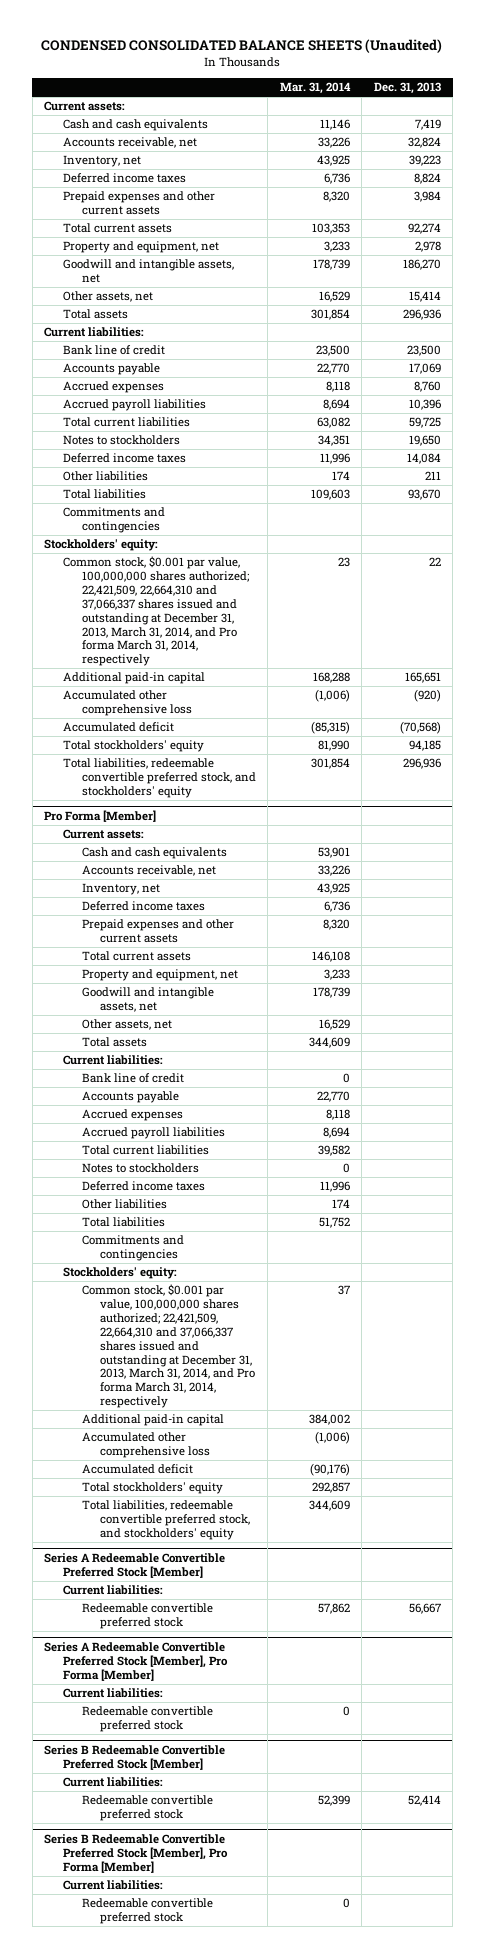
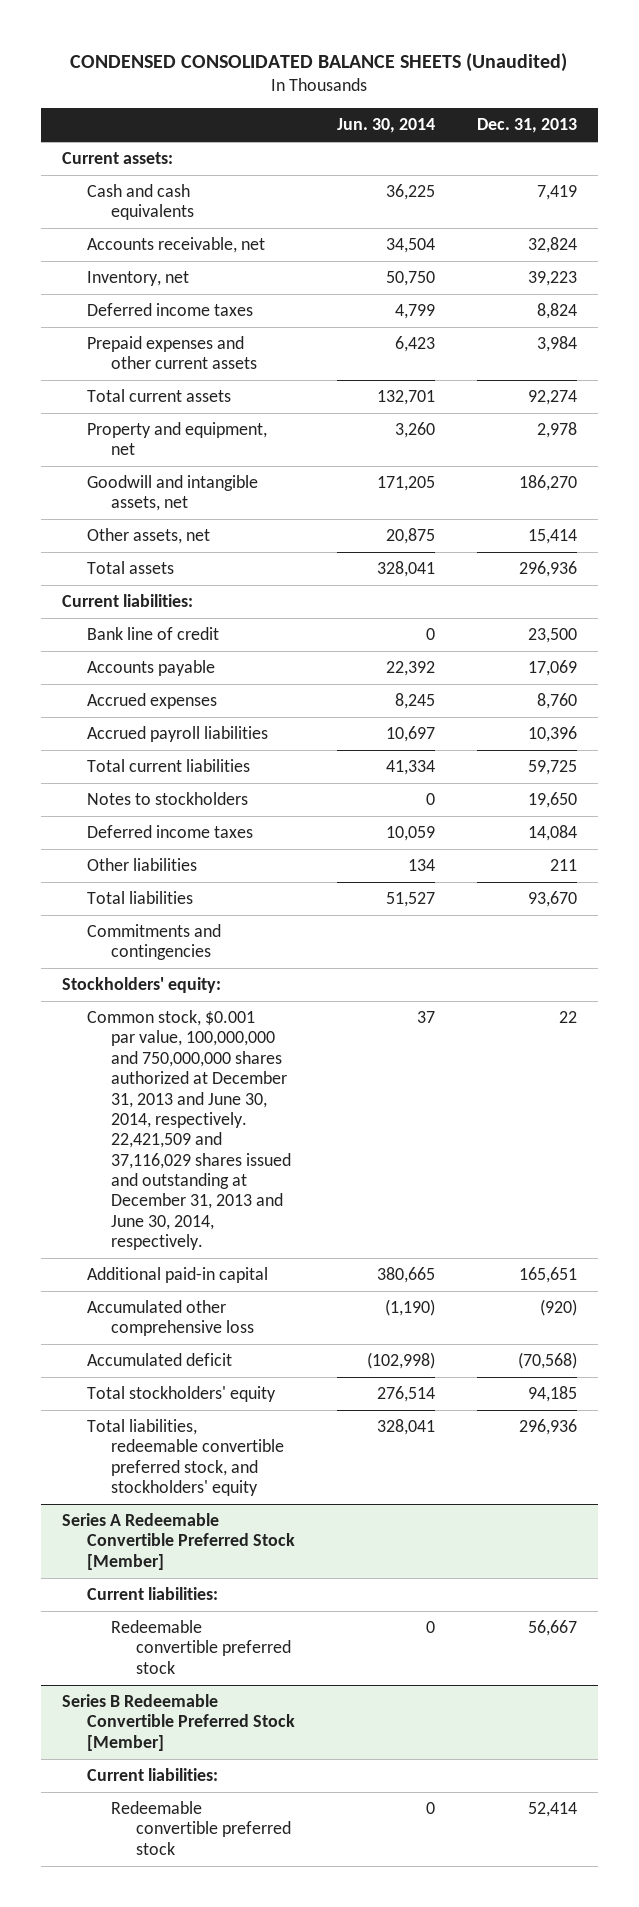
[279,82,351,95] Mar. 31, 2014 -> none
none -> [336,118,435,134] Jun. 30, 2014
[62,556,249,667] Common stock, $0.001 par value, 100,000,000 shares authorized; 22,421,509, 22,664,310 and 37,066,337 shares issued and outstanding at December 31, 2013, March 31, 2014, and Pro forma March 31, 2014, respectively -> [86,1010,292,1251] Common stock, $0.001 par value, 100,000,000 and 750,000,000 shares authorized at December 31, 2013 and June 30, 2014, respectively. 22,421,509 and 37,116,029 shares issued and outstanding at December 31, 2013 and June 30, 2014, respectively.
[44,810,157,823] Pro Forma [Member] -> none
[62,829,144,840] Current assets: -> none
[81,847,227,860] Cash and cash equivalents -> none
[81,865,216,877] Accounts receivable, net -> none
[81,883,160,896] Inventory, net -> none
[81,901,205,912] Deferred income taxes -> none
[81,919,234,944] Prepaid expenses and other current assets -> none
[81,951,191,962] Total current assets -> none
[81,969,238,982] Property and equipment, net -> none
[81,987,214,1013] Goodwill and intangible assets, net -> none
[81,1019,172,1031] Other assets, net -> none
[81,1037,147,1048] Total assets -> none
[62,1055,163,1066] Current liabilities: -> none
[81,1073,184,1084] Bank line of credit -> none
[81,1091,179,1104] Accounts payable -> none
[81,1109,183,1122] Accrued expenses -> none
[81,1127,225,1140] Accrued payroll liabilities -> none
[81,1145,209,1156] Total current liabilities -> none
[81,1163,199,1174] Notes to stockholders -> none
[81,1181,205,1192] Deferred income taxes -> none
[81,1199,167,1210] Other liabilities -> none
[81,1217,165,1228] Total liabilities -> none
[81,1235,184,1262] Commitments and contingencies -> none
[62,1267,177,1280] Stockholders' equity: -> none
[81,1284,256,1409] Common stock, $0.001 par value, 100,000,000 shares authorized; 22,421,509, 22,664,310 and 37,066,337 shares issued and outstanding at December 31, 2013, March 31, 2014, and Pro forma March 31, 2014, respectively -> none
[81,1414,224,1427] Additional paid-in capital -> none
[81,1432,211,1459] Accumulated other comprehensive loss -> none
[81,1464,193,1475] Accumulated deficit -> none
[81,1482,223,1495] Total stockholders' equity -> none
[81,1500,251,1541] Total liabilities, redeemable convertible preferred stock, and stockholders' equity -> none
[44,1642,228,1682] Series A Redeemable Convertible Preferred Stock [Member], Pro Forma [Member] -> none
[62,1688,163,1699] Current liabilities: -> none
[81,1706,213,1733] Redeemable convertible preferred stock -> none
[44,1834,228,1874] Series B Redeemable Convertible Preferred Stock [Member], Pro Forma [Member] -> none
[62,1880,163,1891] Current liabilities: -> none
[81,1898,213,1925] Redeemable convertible preferred stock -> none

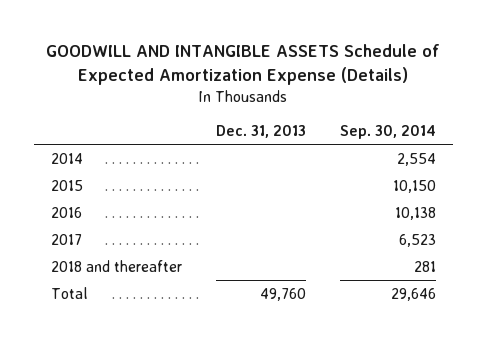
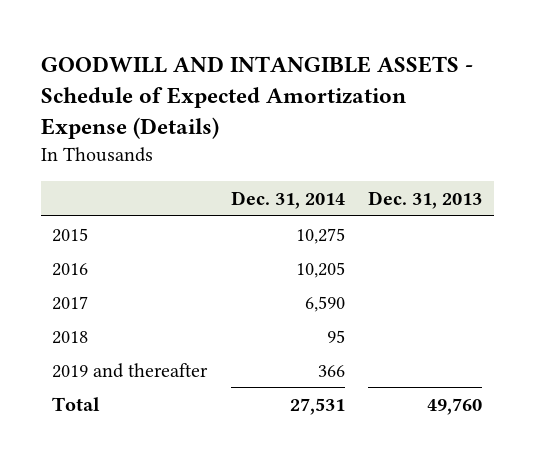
[46,44,441,86] GOODWILL AND INTANGIBLE ASSETS Schedule of Expected Amortization Expense (Details) -> [40,55,473,140] GOODWILL AND INTANGIBLE ASSETS - Schedule of Expected Amortization Expense (Details)
[339,124,436,139] Sep. 30, 2014 -> none
none -> [230,191,345,210] Dec. 31, 2014
[50,152,83,164] 2014 -> none
none -> [52,330,89,344] 2018
[50,259,182,272] 2018 and thereafter -> [52,362,209,378] 2019 and thereafter

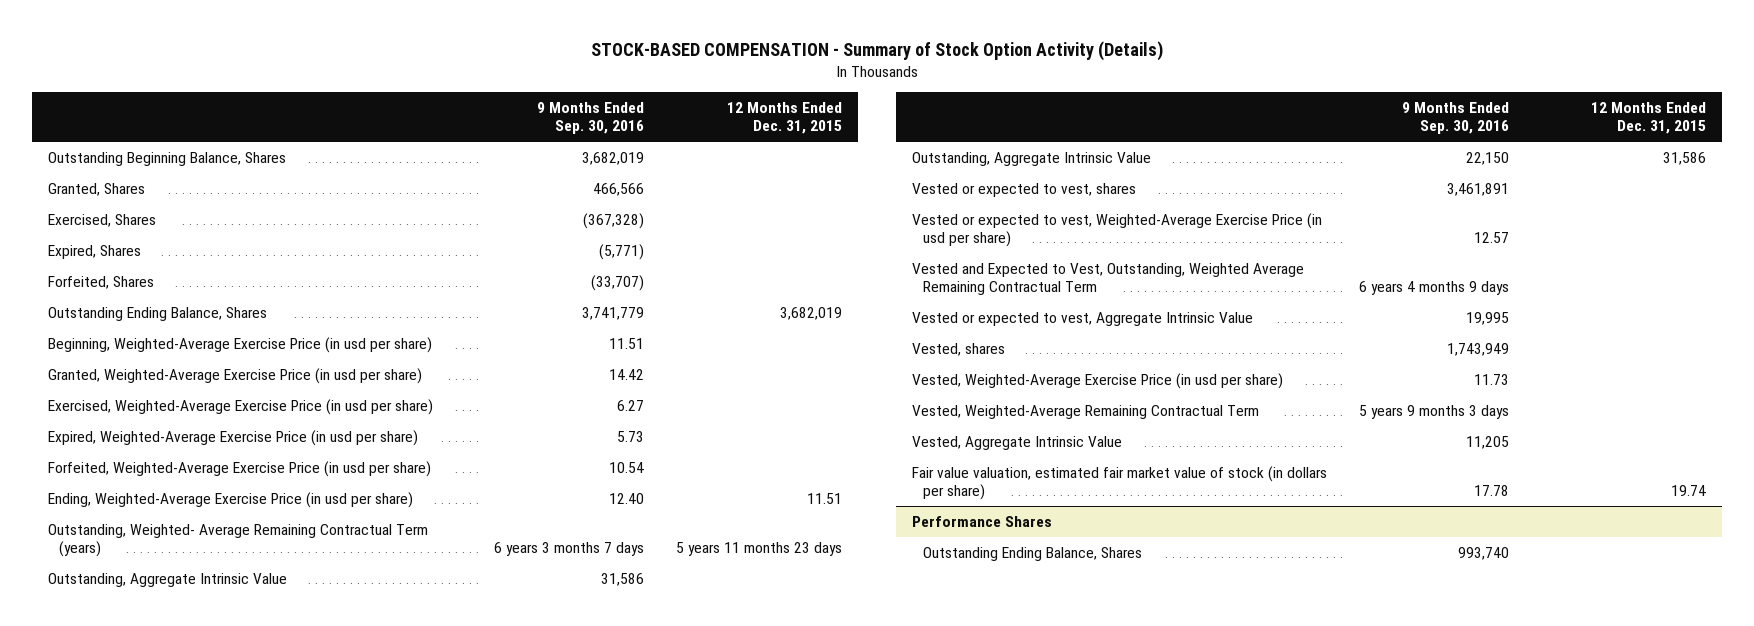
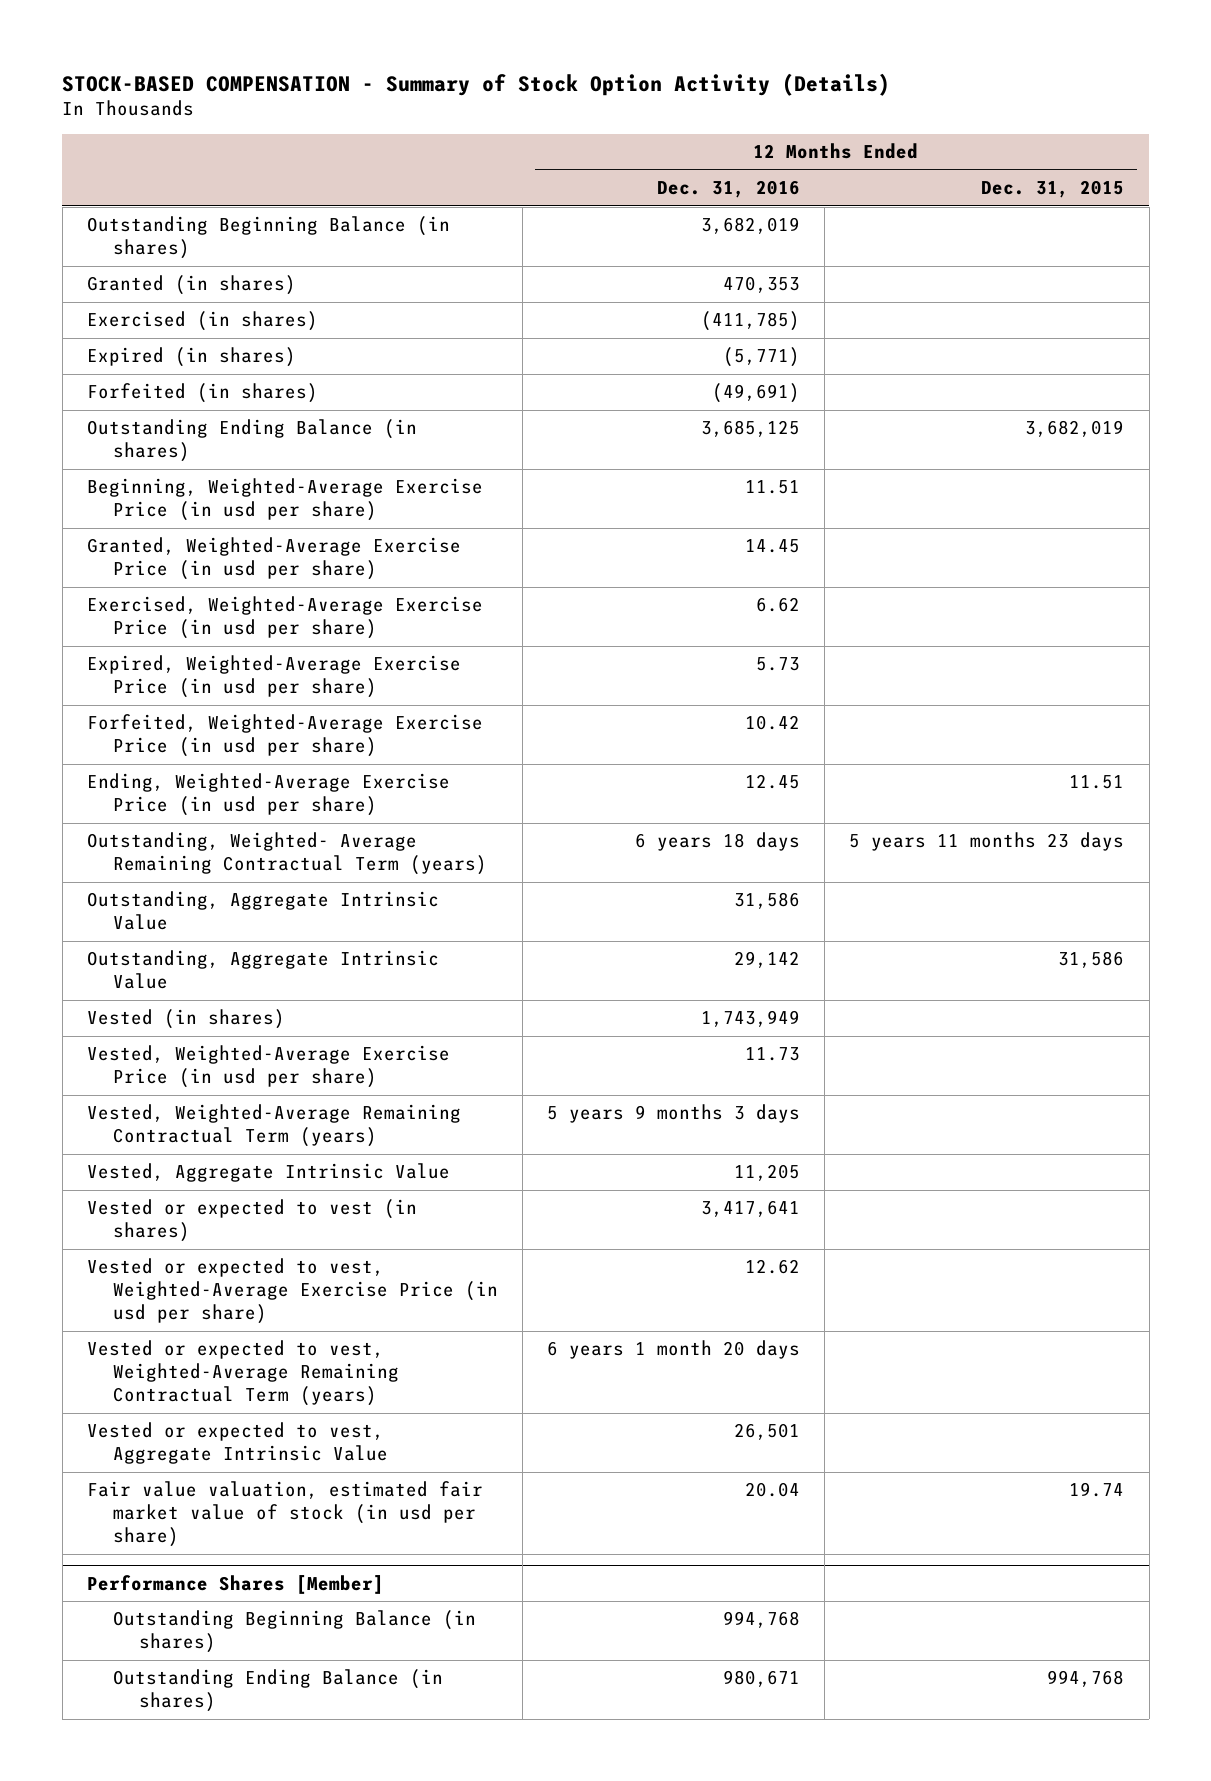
[537,102,645,135] 9 Months Ended Sep. 30, 2016 -> none
none -> [657,180,801,199] Dec. 31, 2016
[47,151,286,166] Outstanding Beginning Balance, Shares -> [86,216,450,260] Outstanding Beginning Balance (in shares)
[47,182,145,196] Granted, Shares -> [86,275,296,296] Granted (in shares)
[47,213,156,227] Exercised, Shares -> [86,311,318,332] Exercised (in shares)
[47,244,141,259] Expired, Shares -> [86,347,296,368] Expired (in shares)
[47,275,154,289] Forfeited, Shares -> [86,383,318,404] Forfeited (in shares)
[47,306,267,321] Outstanding Ending Balance, Shares -> [86,419,417,463] Outstanding Ending Balance (in shares)
[912,182,1137,197] Vested or expected to vest, shares -> none
[912,262,1305,296] Vested and Expected to Vest, Outstanding, Weighted Average Remaining Contractual Term -> none
[912,342,1006,356] Vested, shares -> [86,1009,285,1030] Vested (in shares)
[912,404,1260,419] Vested, Weighted-Average Remaining Contractual Term -> [86,1104,461,1148] Vested, Weighted-Average Remaining Contractual Term (years)
none -> [86,1199,417,1243] Vested or expected to vest (in shares)
[912,212,1323,248] Vested or expected to vest, Weighted-Average Exercise Price (in usd per share) -> [86,1258,498,1325] Vested or expected to vest, Weighted-Average Exercise Price (in usd per share)
none -> [86,1340,399,1407] Vested or expected to vest, Weighted-Average Remaining Contractual Term (years)
[912,311,1254,326] Vested or expected to vest, Aggregate Intrinsic Value -> [86,1422,388,1465] Vested or expected to vest, Aggregate Intrinsic Value
[912,465,1328,501] Fair value valuation, estimated fair market value of stock (in dollars per share) -> [86,1481,483,1548] Fair value valuation, estimated fair market value of stock (in usd per share)
[912,515,1053,527] Performance Shares -> [86,1574,384,1594] Performance Shares [Member]
[923,546,1143,561] Outstanding Ending Balance, Shares -> [112,1610,476,1654] Outstanding Beginning Balance (in shares)
none -> [112,1669,443,1713] Outstanding Ending Balance (in shares)

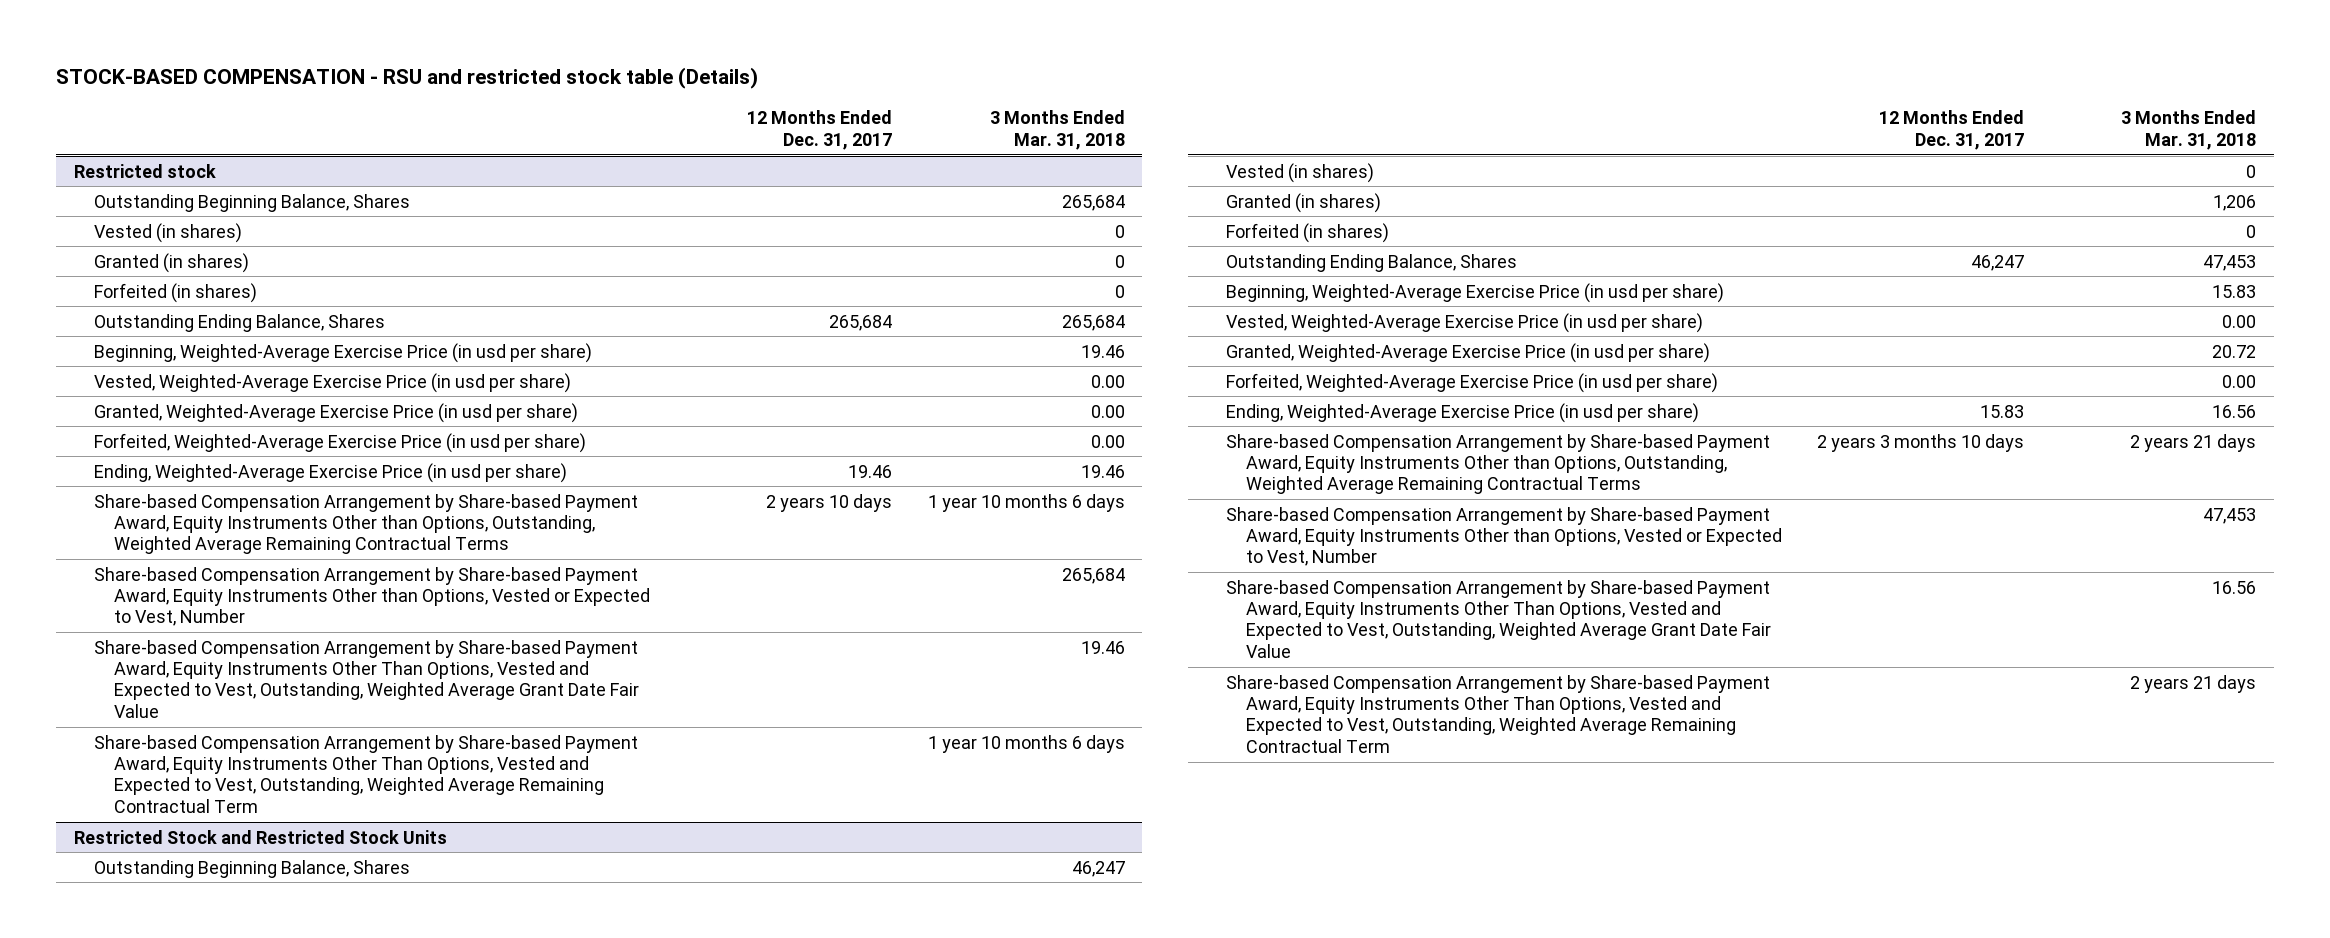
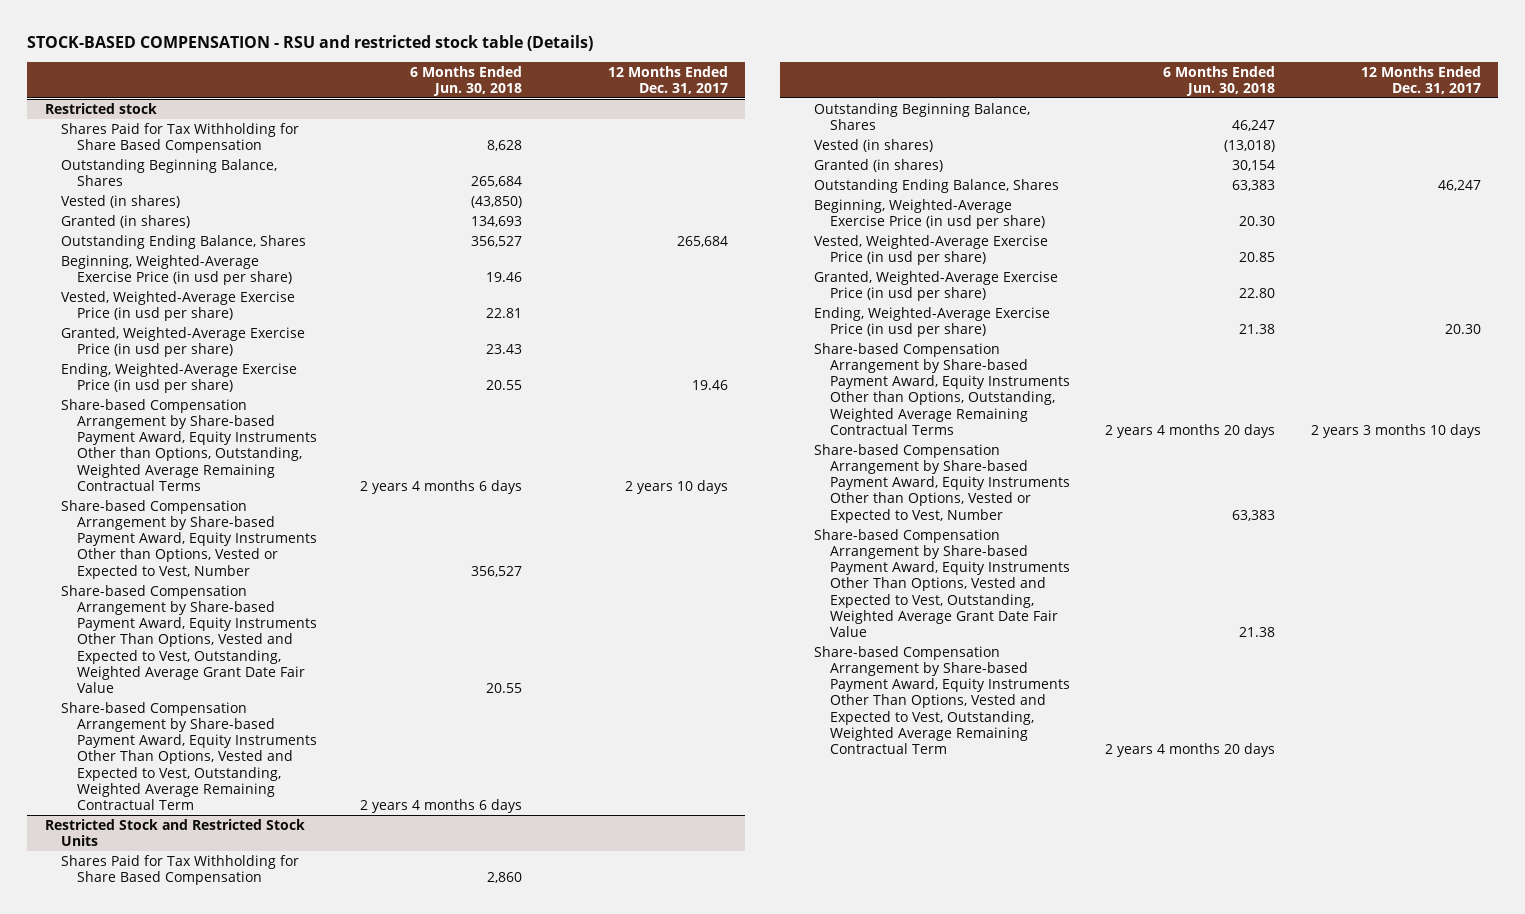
[989,110,1125,150] 3 Months Ended Mar. 31, 2018 -> none
none -> [410,65,523,97] 6 Months Ended Jun. 30, 2018
none -> [60,122,299,153] Shares Paid for Tax Withholding for Share Based Compensation
[94,282,258,303] Forfeited (in shares) -> none
[94,432,587,453] Forfeited, Weighted-Average Exercise Price (in usd per share) -> none
none -> [60,854,299,885] Shares Paid for Tax Withholding for Share Based Compensation
[1225,222,1389,243] Forfeited (in shares) -> none
[1225,372,1718,393] Forfeited, Weighted-Average Exercise Price (in usd per share) -> none
[1979,404,2024,418] 15.83 -> [1444,323,1481,334] 20.30

